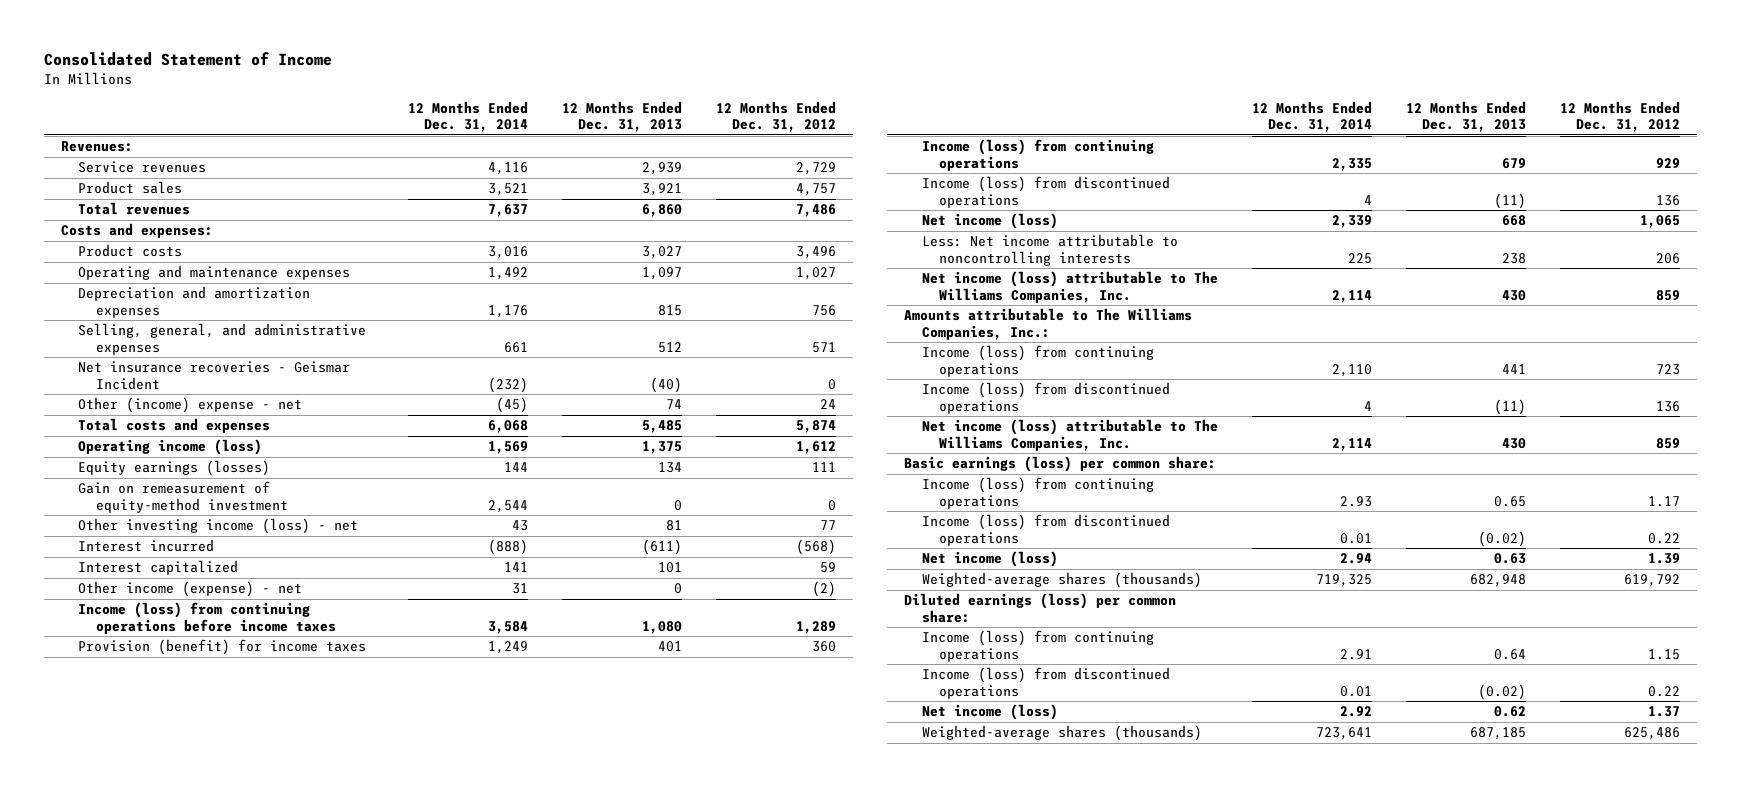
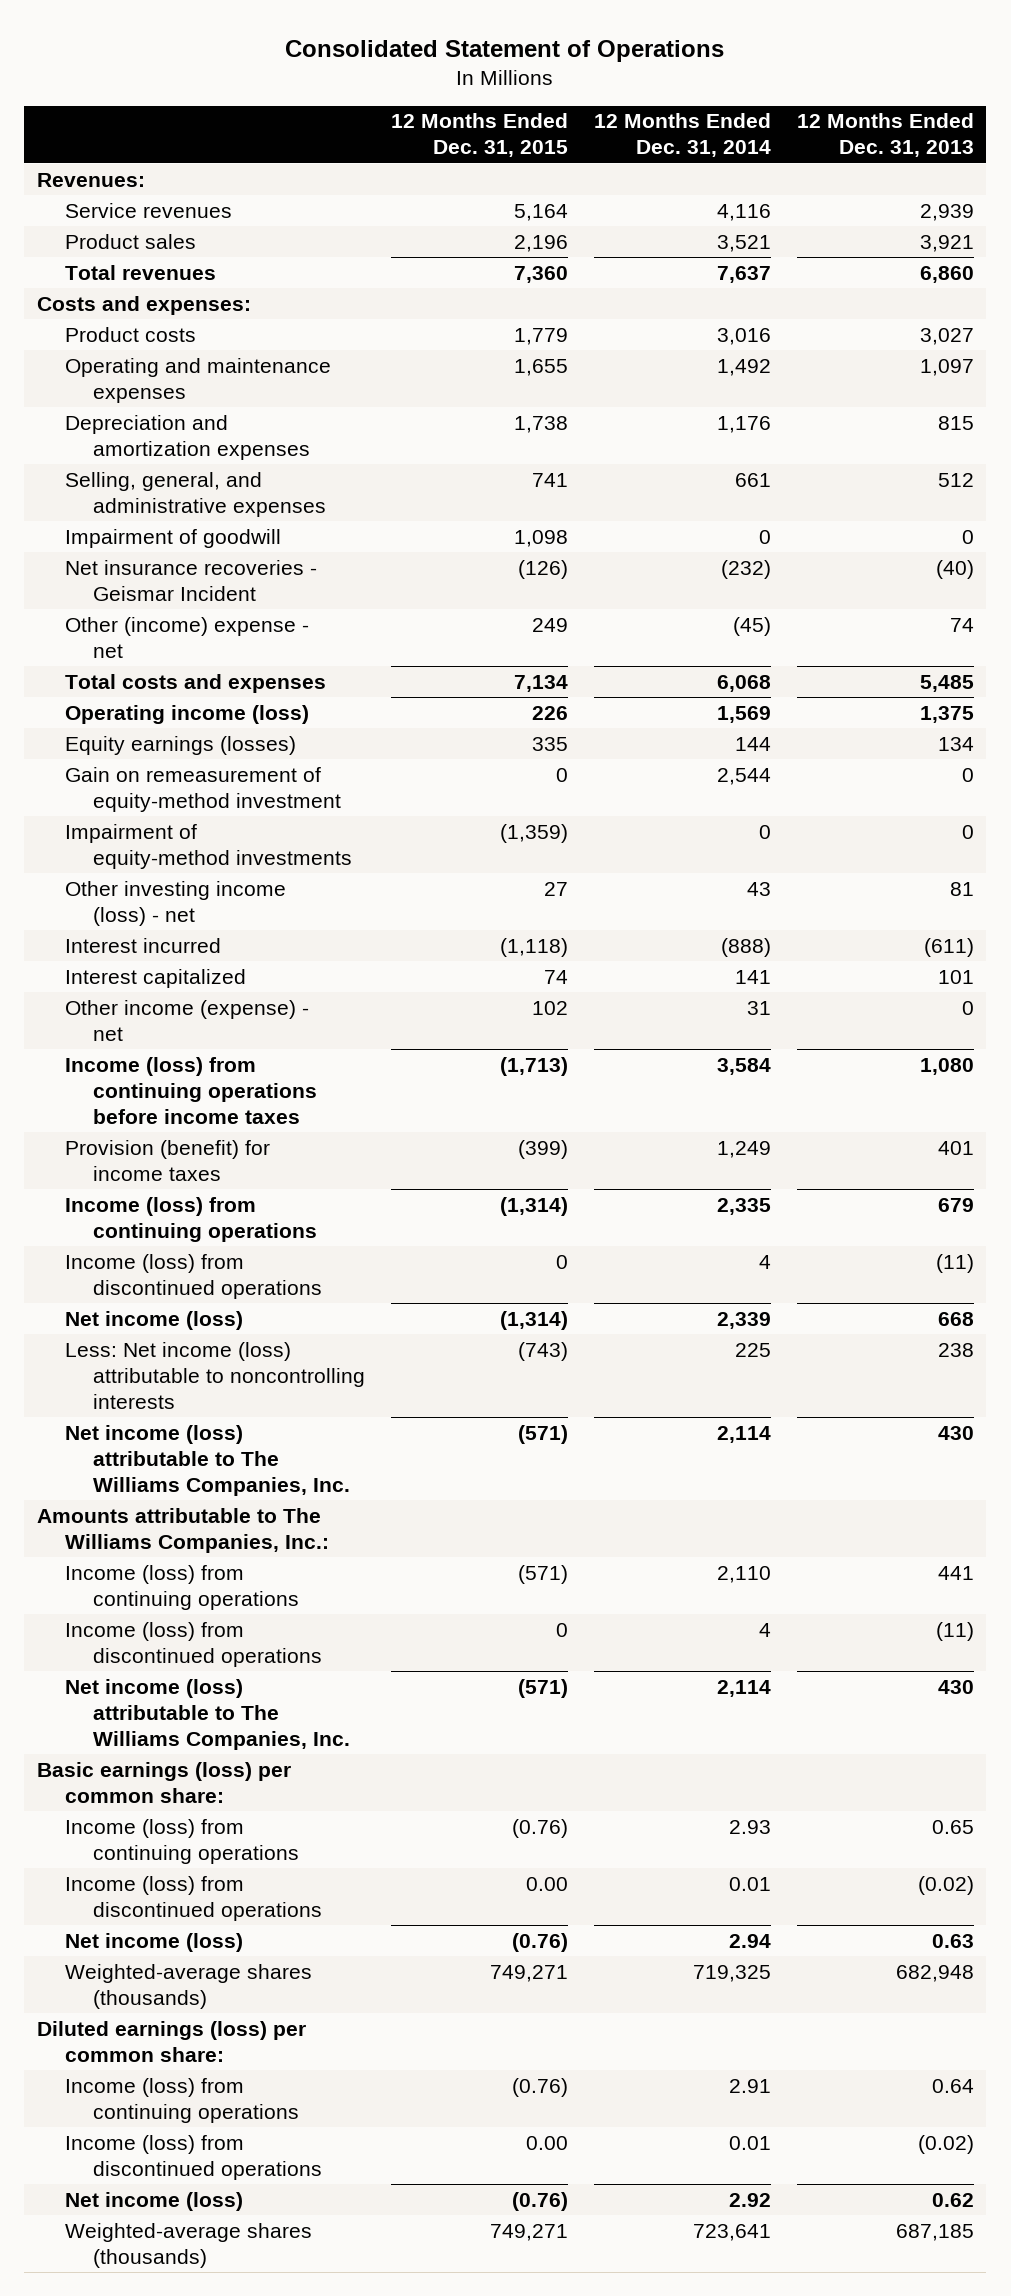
[43,52,332,67] Consolidated Statement of Income -> [285,39,725,62] Consolidated Statement of Operations
[715,100,836,133] 12 Months Ended Dec. 31, 2012 -> none
none -> [391,113,569,158] 12 Months Ended Dec. 31, 2015
none -> [65,528,282,548] Impairment of goodwill
none -> [65,823,353,869] Impairment of equity-method investments
[921,234,1178,266] Less: Net income attributable to noncontrolling interests -> [65,1341,366,1409] Less: Net income (loss) attributable to noncontrolling interests

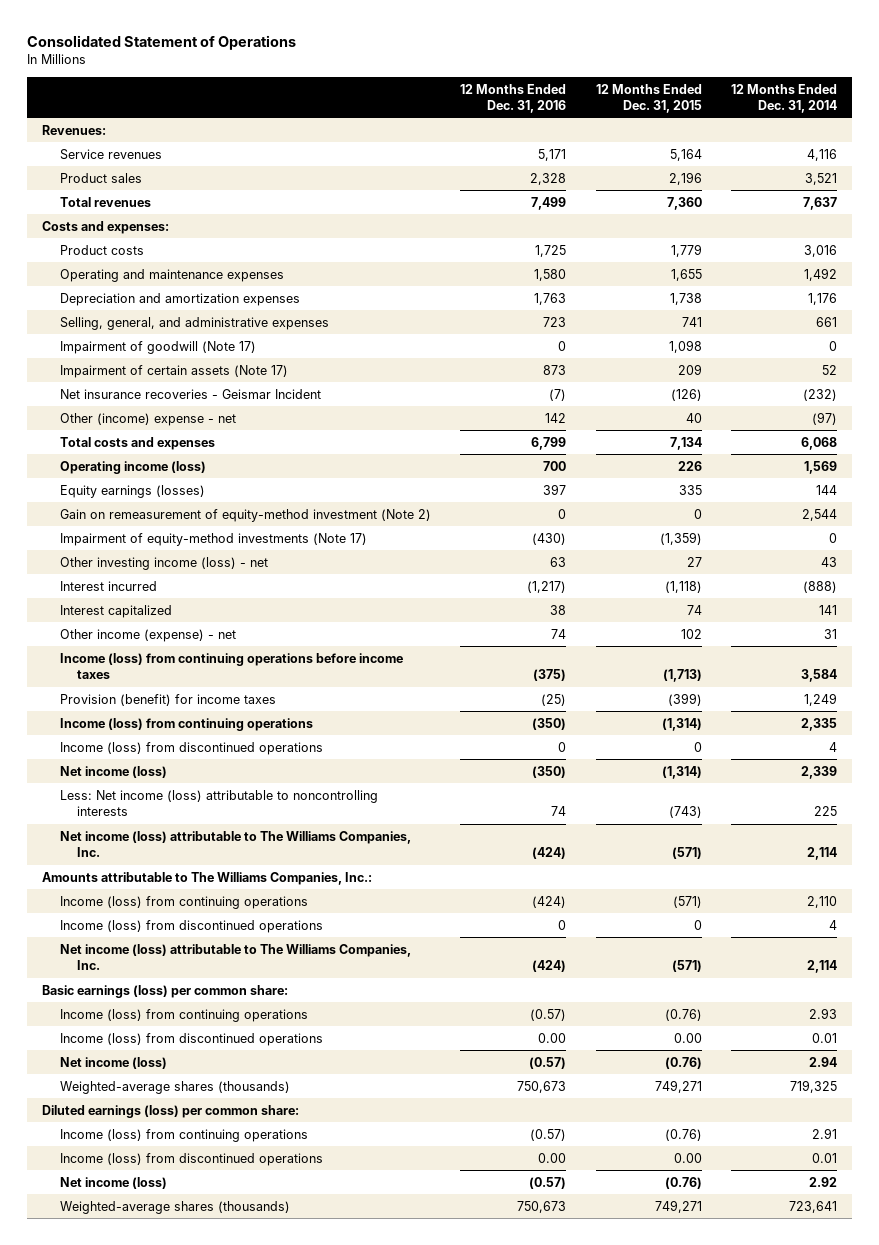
[796,113,974,158] 12 Months Ended Dec. 31, 2013 -> none
none -> [460,83,567,113] 12 Months Ended Dec. 31, 2016
[65,528,282,548] Impairment of goodwill -> [59,340,256,354] Impairment of goodwill (Note 17)
none -> [59,364,288,378] Impairment of certain assets (Note 17)
[532,617,569,632] 249 -> [685,412,702,423] 40
[732,616,771,636] (45) -> [812,411,838,425] (97)
[65,766,342,812] Gain on remeasurement of equity-method investment -> [59,508,431,522] Gain on remeasurement of equity-method investment (Note 2)
[65,823,353,869] Impairment of equity-method investments -> [59,532,367,546] Impairment of equity-method investments (Note 17)

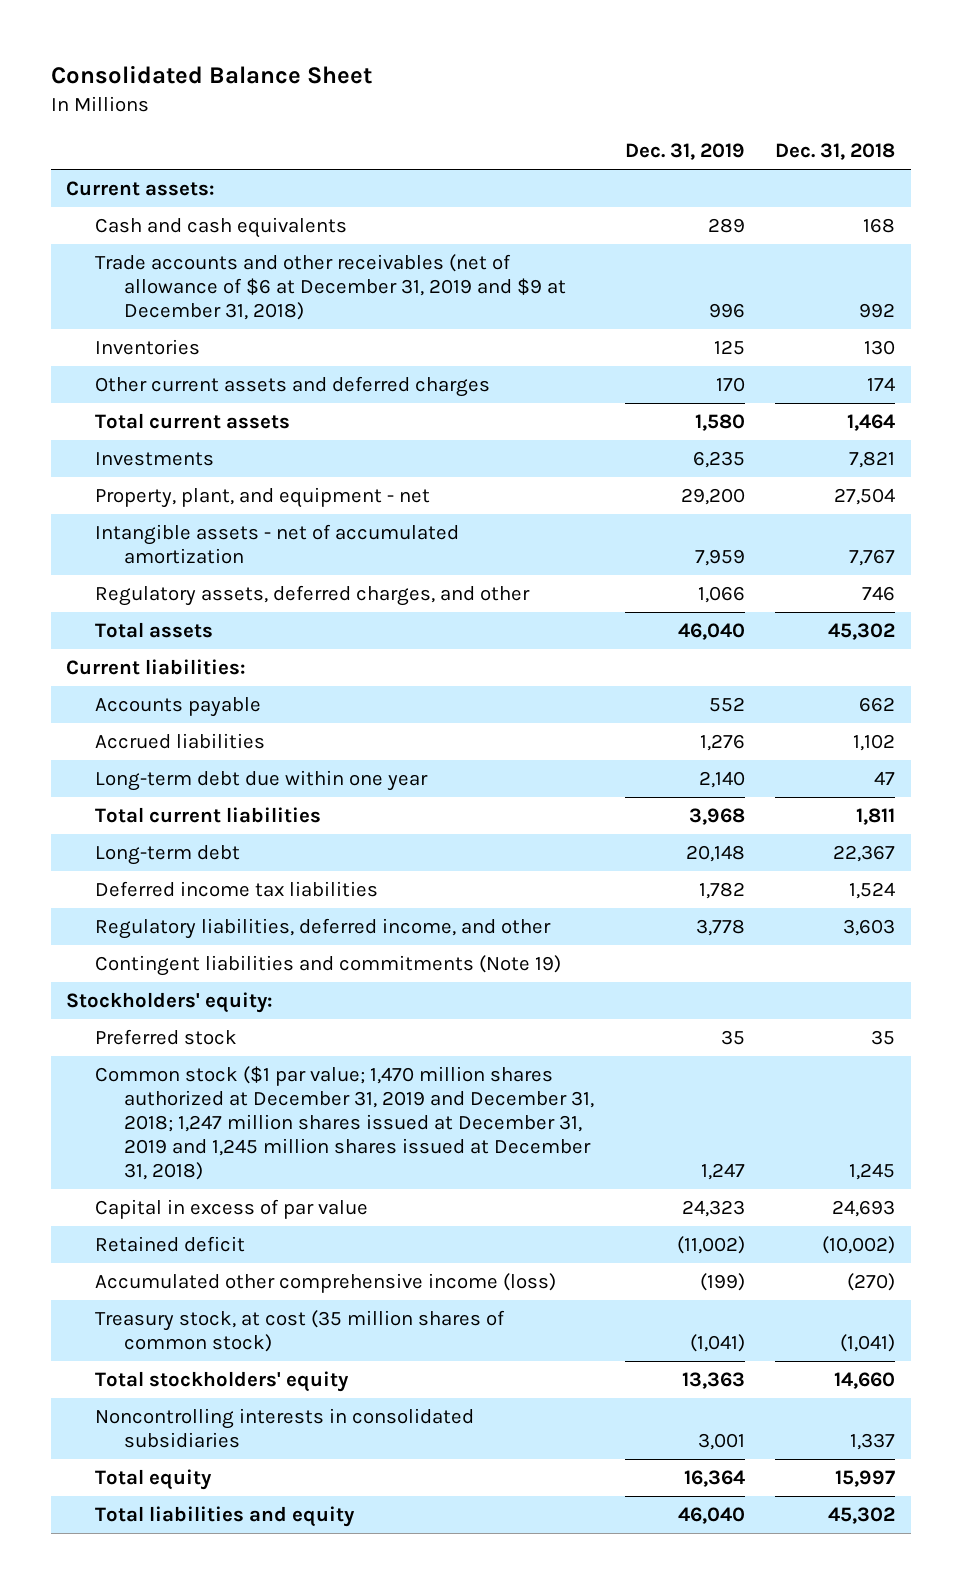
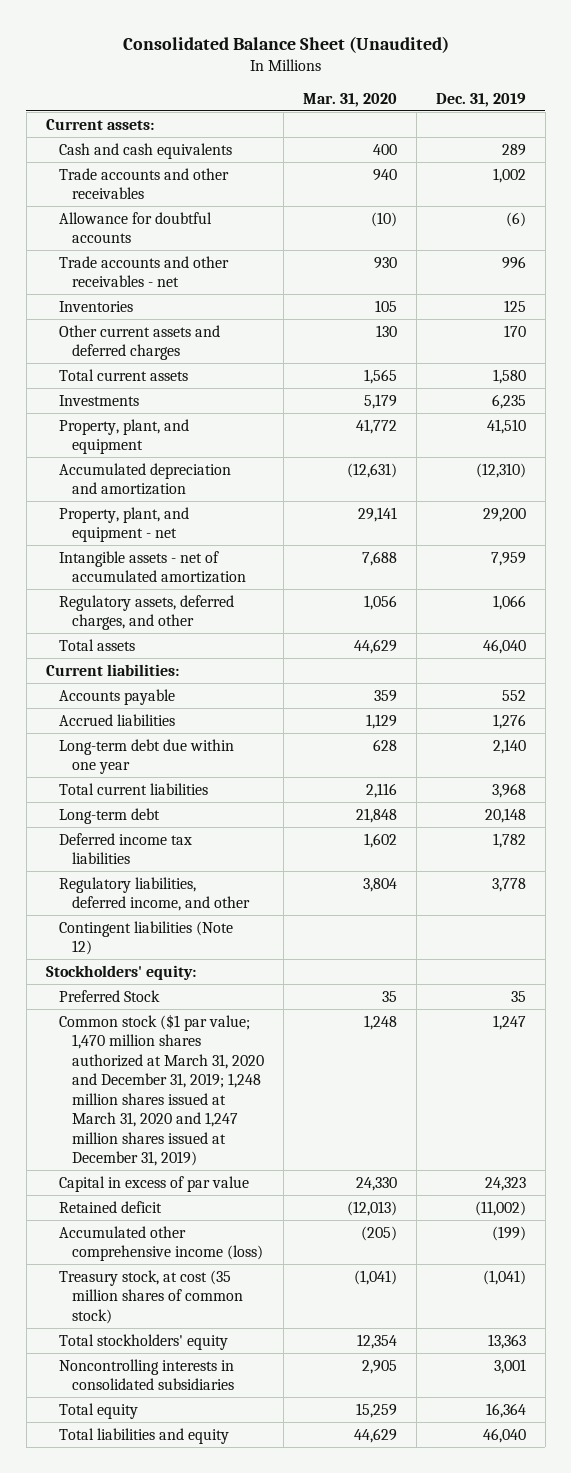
[51,65,373,85] Consolidated Balance Sheet -> [122,36,449,54] Consolidated Balance Sheet (Unaudited)
[775,143,896,161] Dec. 31, 2018 -> none
none -> [302,92,397,107] Mar. 31, 2020
none -> [58,167,229,200] Trade accounts and other receivables
none -> [58,211,212,244] Allowance for doubtful accounts
[95,254,566,320] Trade accounts and other receivables (net of allowance of $6 at December 31, 2019 and $9 at December 31, 2018) -> [58,255,229,288] Trade accounts and other receivables - net
none -> [58,418,189,455] Property, plant, and equipment
none -> [58,462,231,496] Accumulated depreciation and amortization
[95,955,562,977] Contingent liabilities and commitments (Note 19) -> [58,920,233,956] Contingent liabilities (Note 12)
[95,1029,238,1046] Preferred stock -> [58,989,160,1002] Preferred Stock
[95,1066,594,1180] Common stock ($1 par value; 1,470 million shares authorized at December 31, 2019 and December 31, 2018; 1,247 million shares issued at December 31, 2019 and 1,245 million shares issued at December 31, 2018) -> [58,1013,264,1167] Common stock ($1 par value; 1,470 million shares authorized at March 31, 2020 and December 31, 2019; 1,248 million shares issued at March 31, 2020 and 1,247 million shares issued at December 31, 2019)

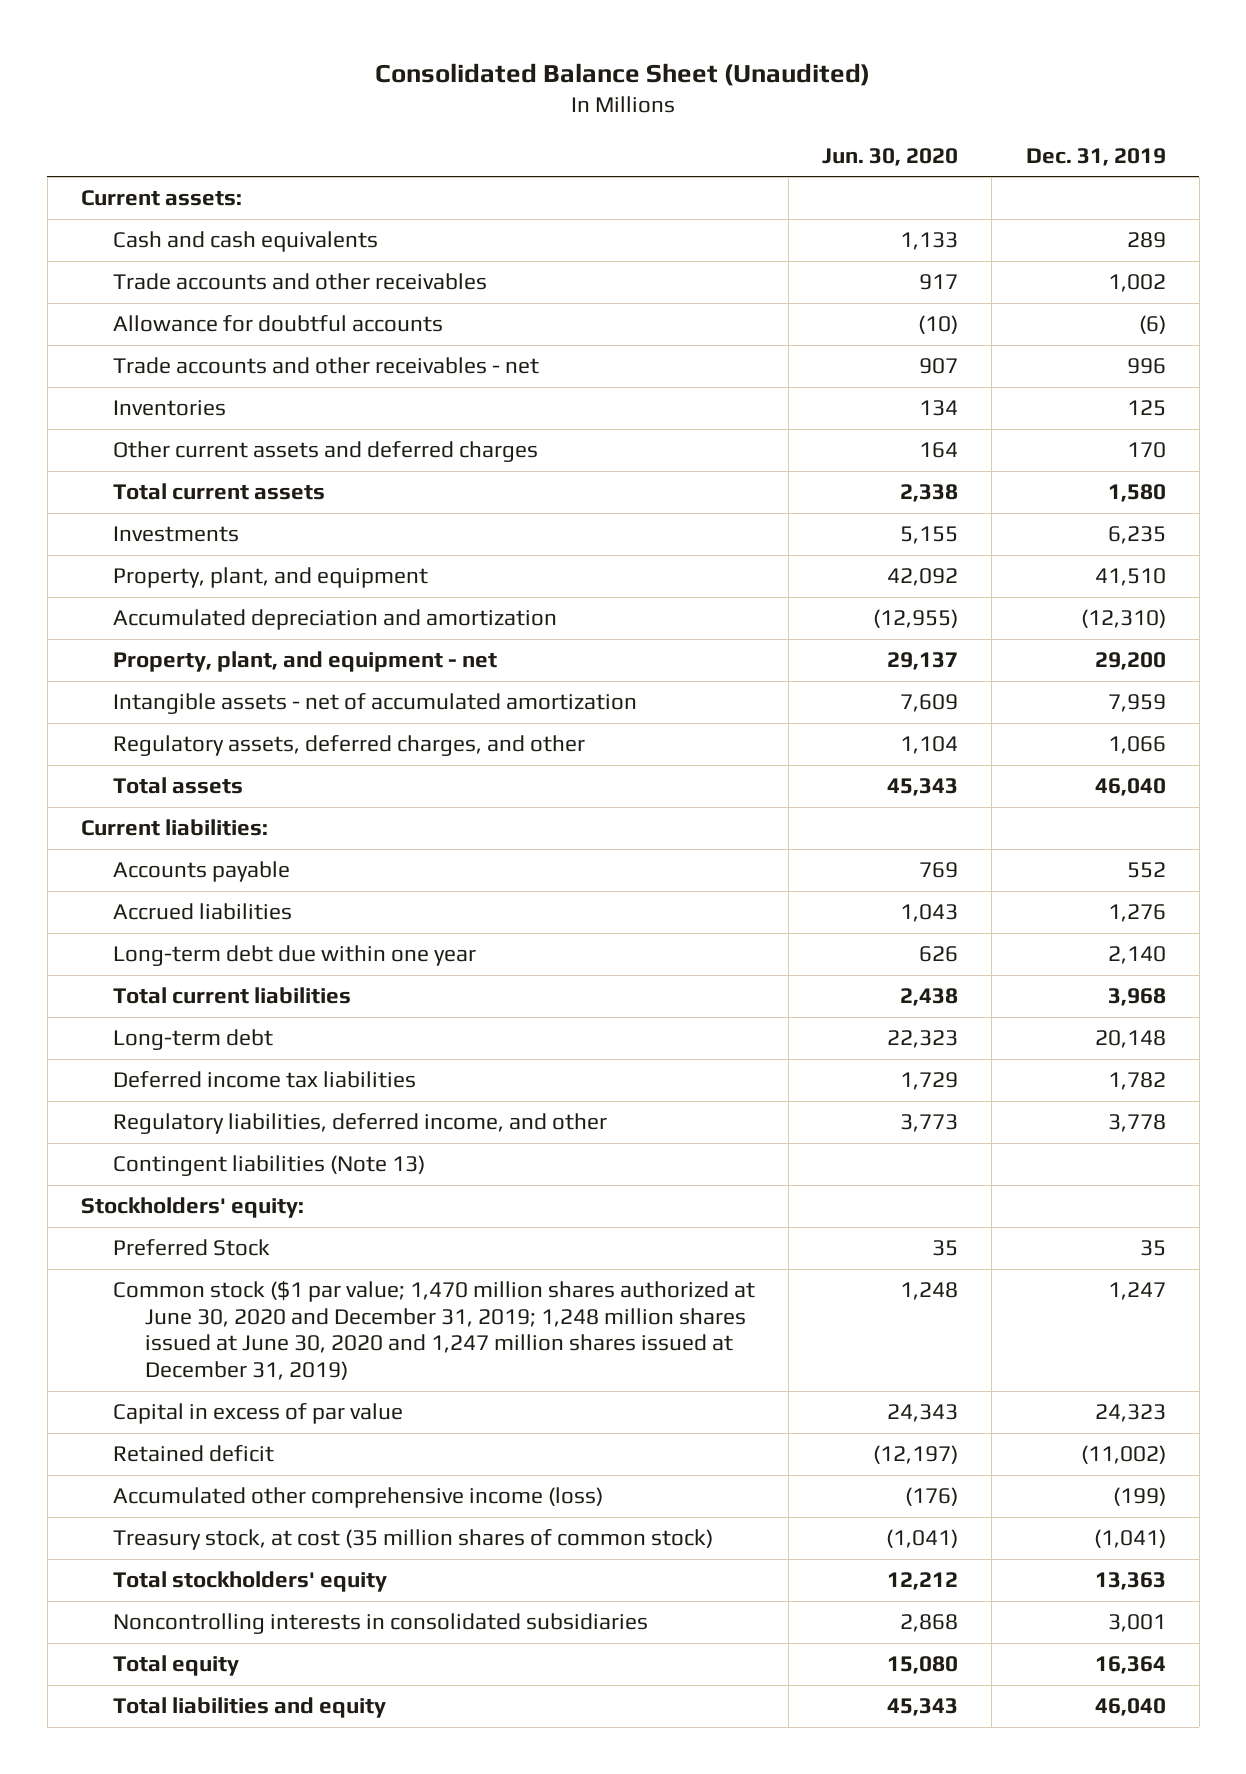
[302,92,397,107] Mar. 31, 2020 -> none
none -> [822,147,959,166] Jun. 30, 2020
[58,920,233,956] Contingent liabilities (Note 12) -> [112,1155,425,1177] Contingent liabilities (Note 13)
[58,1013,264,1167] Common stock ($1 par value; 1,470 million shares authorized at March 31, 2020 and December 31, 2019; 1,248 million shares issued at March 31, 2020 and 1,247 million shares issued at December 31, 2019) -> [112,1281,755,1381] Common stock ($1 par value; 1,470 million shares authorized at June 30, 2020 and December 31, 2019; 1,248 million shares issued at June 30, 2020 and 1,247 million shares issued at December 31, 2019)

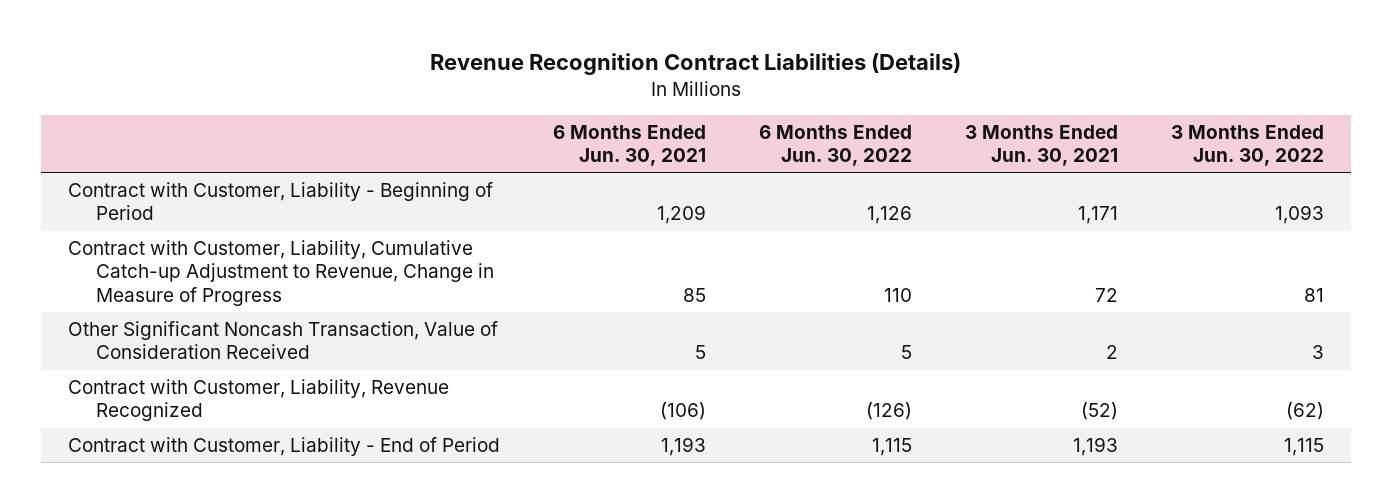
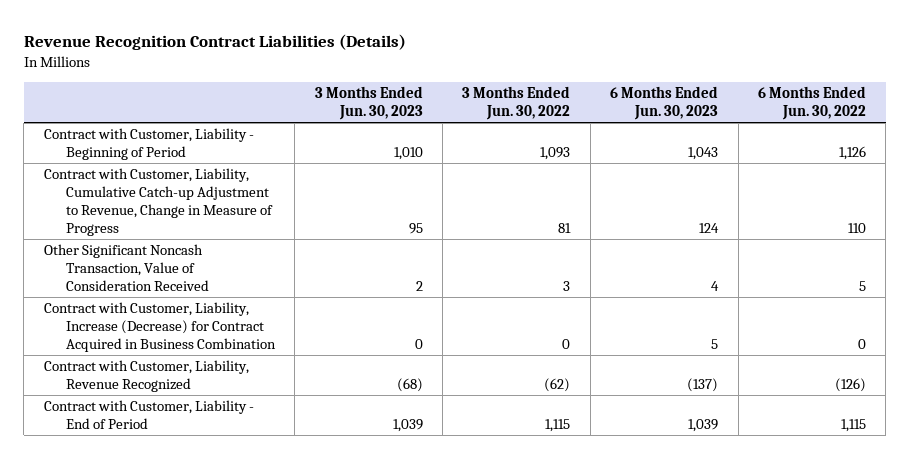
[552,124,706,167] 6 Months Ended Jun. 30, 2021 -> none
[965,124,1119,167] 3 Months Ended Jun. 30, 2021 -> none
none -> [314,86,423,120] 3 Months Ended Jun. 30, 2023
none -> [610,86,719,120] 6 Months Ended Jun. 30, 2023
none -> [43,302,276,352] Contract with Customer, Liability, Increase (Decrease) for Contract Acquired in Business Combination

